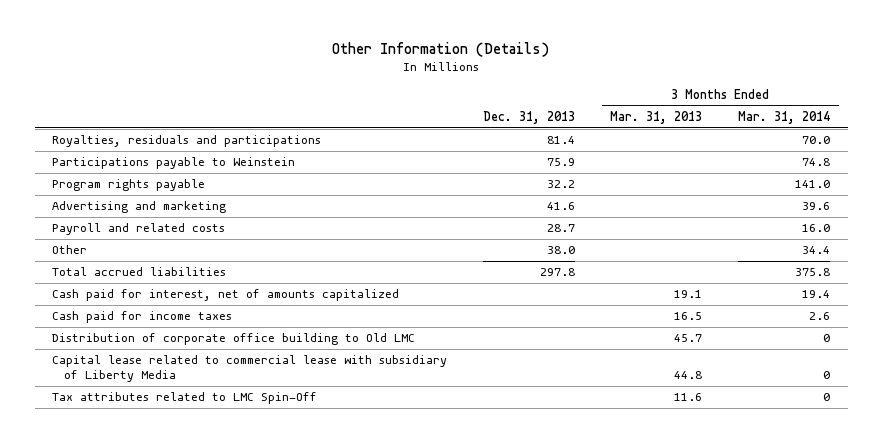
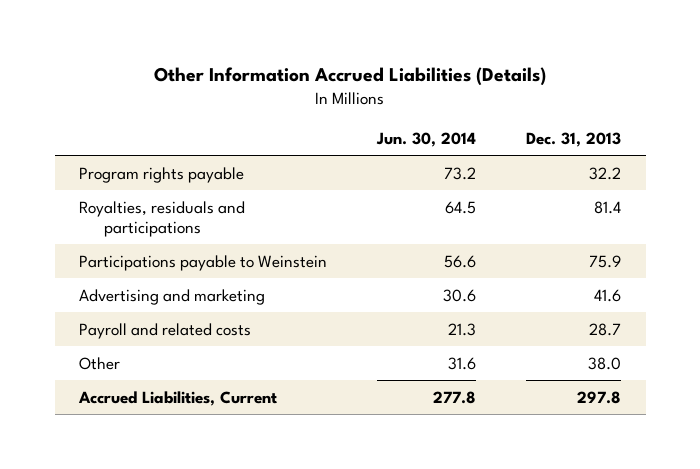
[332,42,550,58] Other Information (Details) -> [154,67,547,87] Other Information Accrued Liabilities (Details)
[610,110,703,124] 3 Months Ended Mar. 31, 2013 -> none
[738,110,831,124] 3 Months Ended Mar. 31, 2014 -> none
none -> [376,131,477,147] Jun. 30, 2014
[52,179,206,192] Program rights payable -> [79,166,245,183] Program rights payable
[52,289,400,302] Cash paid for interest, net of amounts capitalized -> none
[52,311,233,324] Cash paid for income taxes -> none
[52,333,416,346] Distribution of corporate office building to Old LMC -> none
[52,355,448,383] Capital lease related to commercial lease with subsidiary of Liberty Media -> none
[52,392,318,405] Tax attributes related to LMC Spin-Off -> none
[52,267,227,277] Total accrued liabilities -> [78,390,278,406] Accrued Liabilities, Current

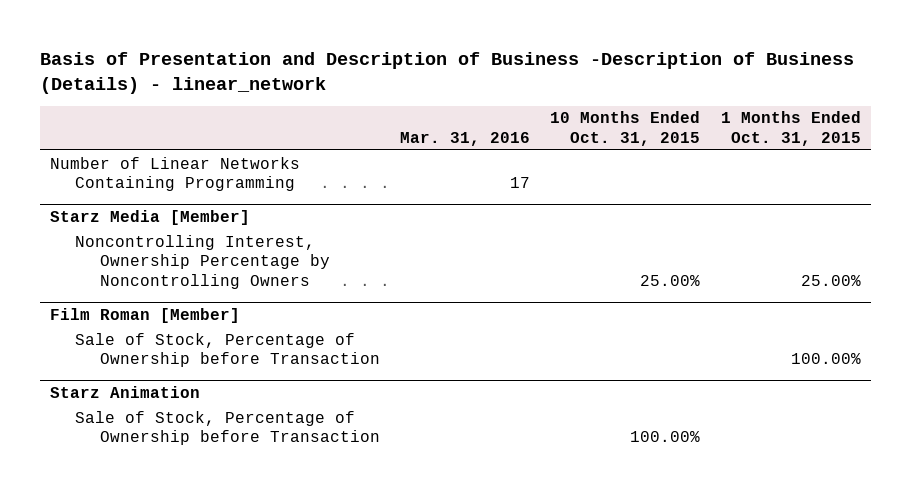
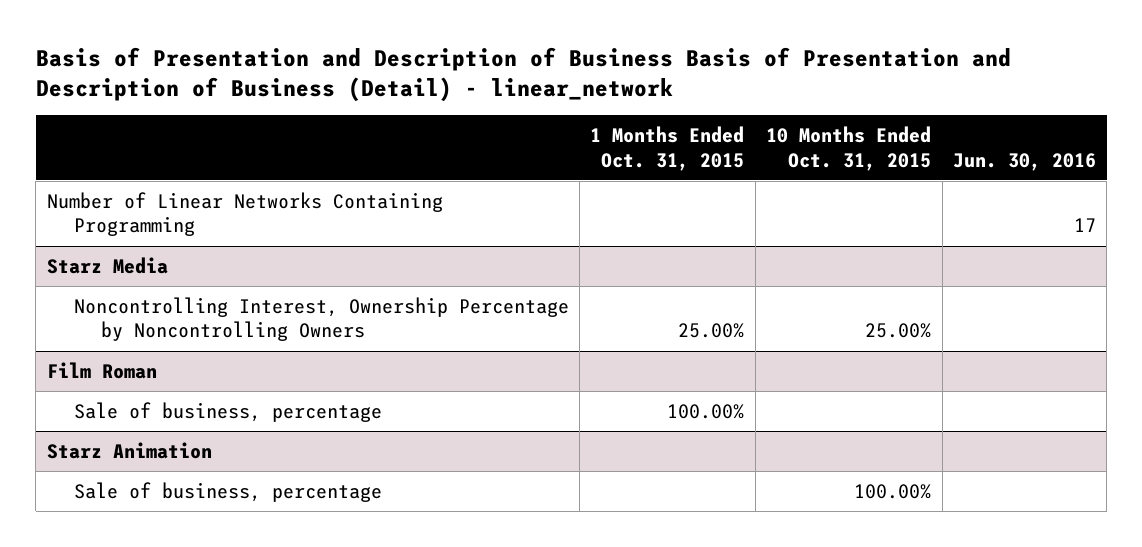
[39,51,854,94] Basis of Presentation and Description of Business -Description of Business (Details) - linear_network -> [35,46,1011,102] Basis of Presentation and Description of Business Basis of Presentation and Description of Business (Detail) - linear_network
[399,131,530,146] Mar. 31, 2016 -> none
none -> [952,152,1096,171] Jun. 30, 2016
[49,210,250,226] Starz Media [Member] -> [46,256,168,274] Starz Media
[49,308,240,324] Film Roman [Member] -> [46,361,157,379] Film Roman
[74,332,380,368] Sale of Stock, Percentage of Ownership before Transaction -> [73,401,382,422] Sale of business, percentage
[74,410,380,446] Sale of Stock, Percentage of Ownership before Transaction -> [73,481,382,502] Sale of business, percentage

